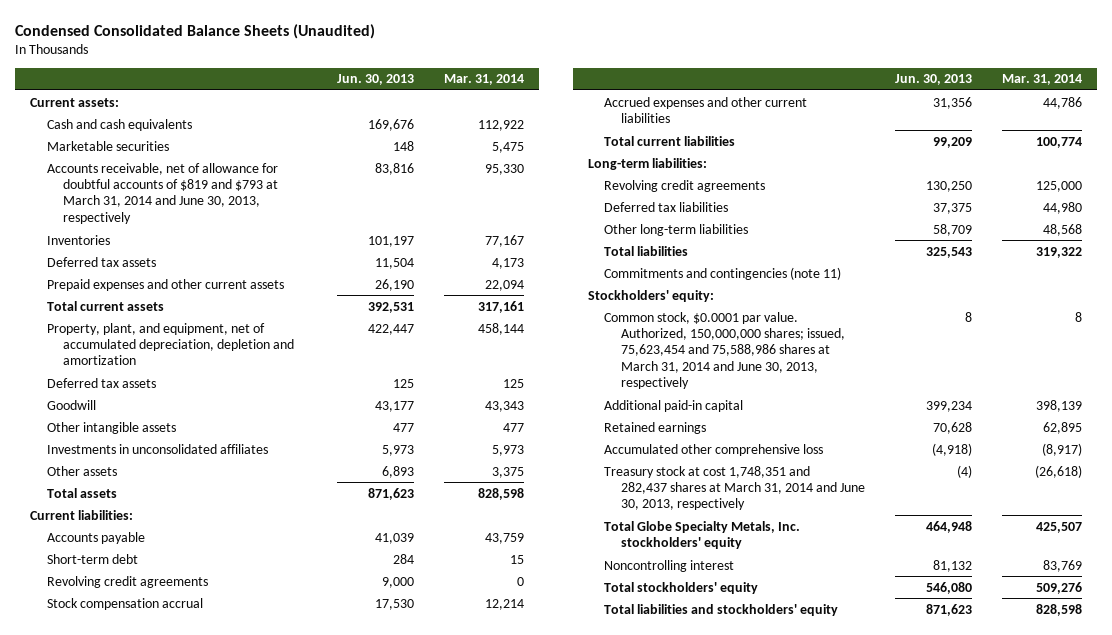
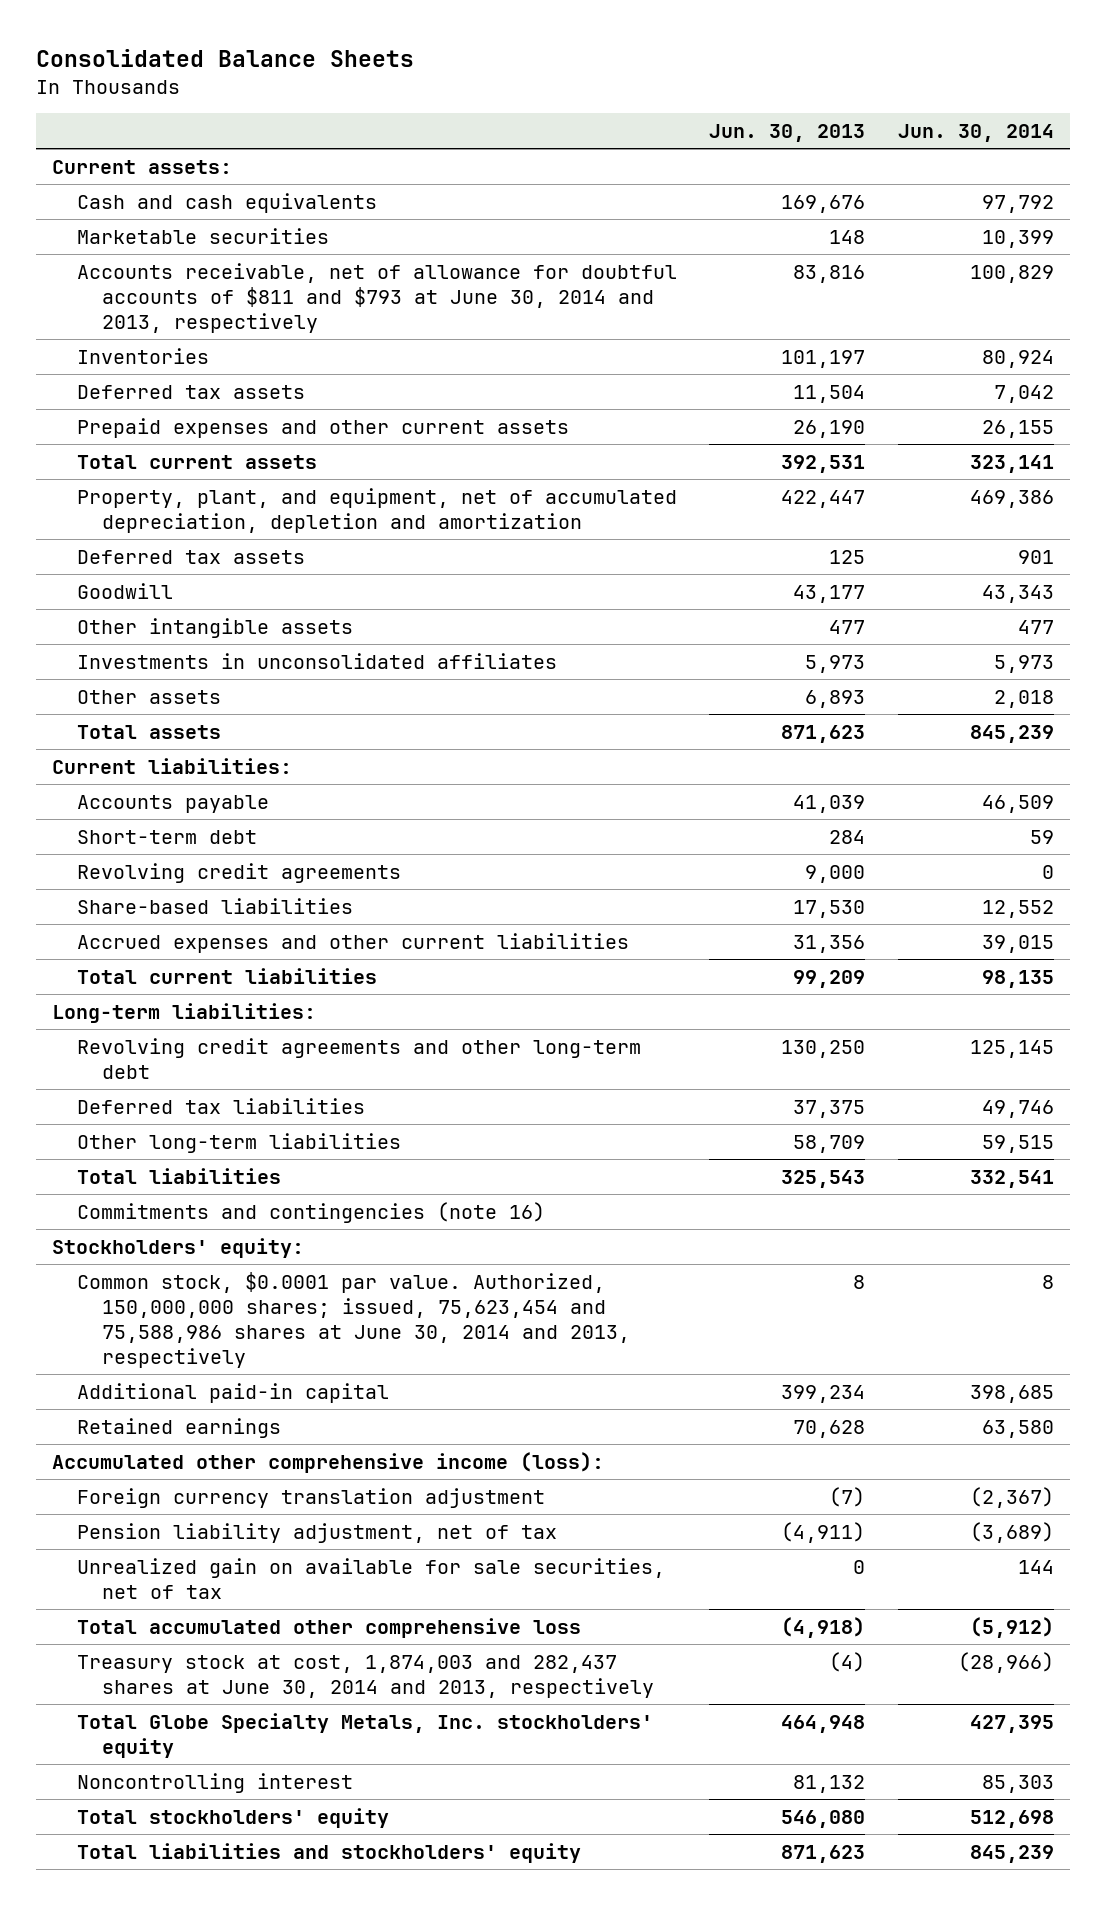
[15,23,376,39] Condensed Consolidated Balance Sheets (Unaudited) -> [36,48,415,67] Consolidated Balance Sheets
[444,74,525,86] Mar. 31, 2014 -> none
none -> [897,124,1054,143] Jun. 30, 2014
[46,162,279,224] Accounts receivable, net of allowance for doubtful accounts of $819 and $793 at March 31, 2014 and June 30, 2013, respectively -> [77,262,678,333] Accounts receivable, net of allowance for doubtful accounts of $811 and $793 at June 30, 2014 and 2013, respectively
[46,597,203,610] Stock compensation accrual -> [77,897,354,914] Share-based liabilities
[604,179,766,192] Revolving credit agreements -> [77,1037,642,1079] Revolving credit agreements and other long-term debt
[604,266,842,280] Commitments and contingencies (note 11) -> [77,1201,546,1223] Commitments and contingencies (note 16)
[604,311,845,390] Common stock, $0.0001 par value. Authorized, 150,000,000 shares; issued, 75,623,454 and 75,588,986 shares at March 31, 2014 and June 30, 2013, respectively -> [77,1271,630,1368] Common stock, $0.0001 par value. Authorized, 150,000,000 shares; issued, 75,623,454 and 75,588,986 shares at June 30, 2014 and 2013, respectively
none -> [52,1451,605,1473] Accumulated other comprehensive income (loss):
none -> [77,1487,546,1508] Foreign currency translation adjustment
none -> [77,1522,558,1543] Pension liability adjustment, net of tax
none -> [77,1557,666,1599] Unrealized gain on available for sale securities, net of tax
[604,443,824,456] Accumulated other comprehensive loss -> [77,1617,582,1638] Total accumulated other comprehensive loss
[604,465,865,511] Treasury stock at cost 1,748,351 and 282,437 shares at March 31, 2014 and June 30, 2013, respectively -> [77,1654,654,1698] Treasury stock at cost, 1,874,003 and 282,437 shares at June 30, 2014 and 2013, respectively

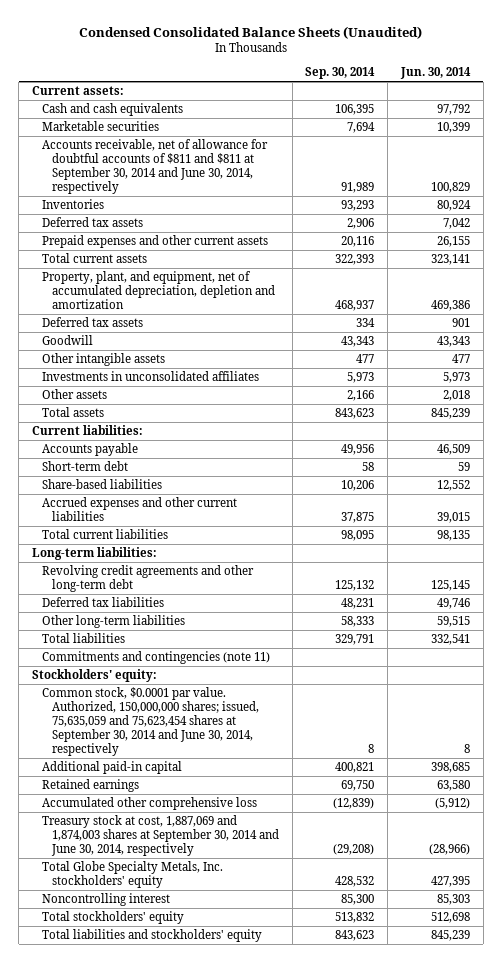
[36,48,415,67] Consolidated Balance Sheets -> [79,25,423,39] Condensed Consolidated Balance Sheets (Unaudited)
[709,124,866,143] Jun. 30, 2013 -> none
none -> [305,67,376,80] Sep. 30, 2014
[77,262,678,333] Accounts receivable, net of allowance for doubtful accounts of $811 and $793 at June 30, 2014 and 2013, respectively -> [42,138,269,195] Accounts receivable, net of allowance for doubtful accounts of $811 and $811 at September 30, 2014 and June 30, 2014, respectively
[77,862,402,883] Revolving credit agreements -> none
[77,1201,546,1223] Commitments and contingencies (note 16) -> [42,650,271,664] Commitments and contingencies (note 11)
[77,1271,630,1368] Common stock, $0.0001 par value. Authorized, 150,000,000 shares; issued, 75,623,454 and 75,588,986 shares at June 30, 2014 and 2013, respectively -> [42,686,259,757] Common stock, $0.0001 par value. Authorized, 150,000,000 shares; issued, 75,635,059 and 75,623,454 shares at September 30, 2014 and June 30, 2014, respectively
[52,1451,605,1473] Accumulated other comprehensive income (loss): -> none
[77,1487,546,1508] Foreign currency translation adjustment -> none
[77,1522,558,1543] Pension liability adjustment, net of tax -> none
[77,1557,666,1599] Unrealized gain on available for sale securities, net of tax -> none
[77,1617,582,1638] Total accumulated other comprehensive loss -> [42,796,258,810] Accumulated other comprehensive loss
[77,1654,654,1698] Treasury stock at cost, 1,874,003 and 282,437 shares at June 30, 2014 and 2013, respectively -> [42,814,279,857] Treasury stock at cost, 1,887,069 and 1,874,003 shares at September 30, 2014 and June 30, 2014, respectively

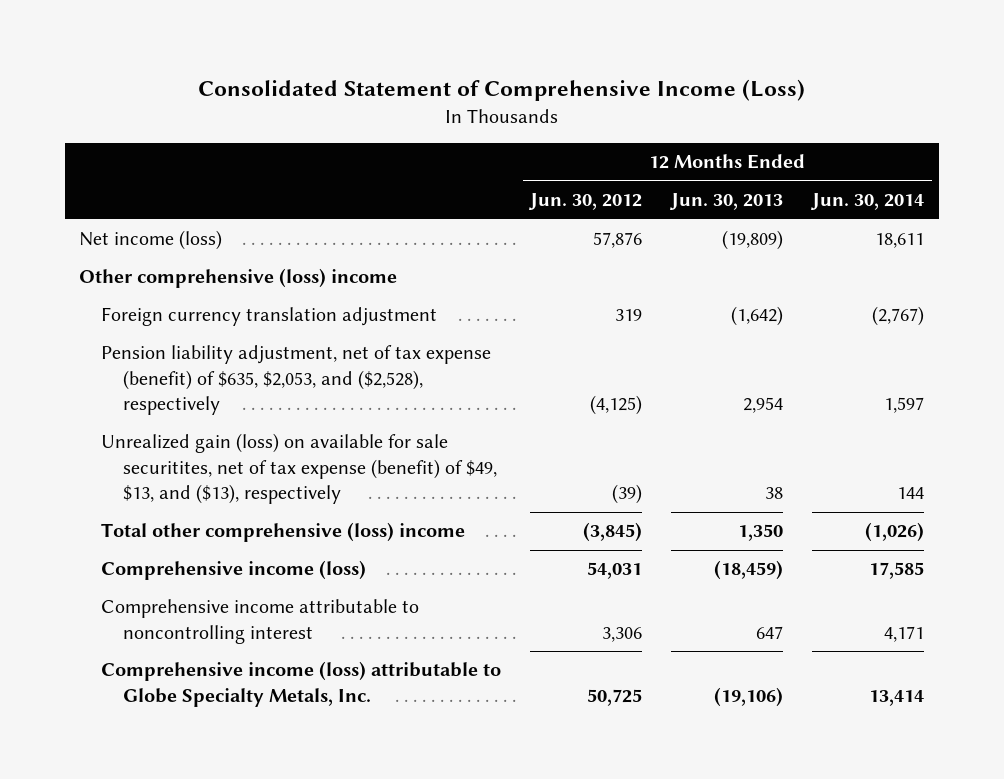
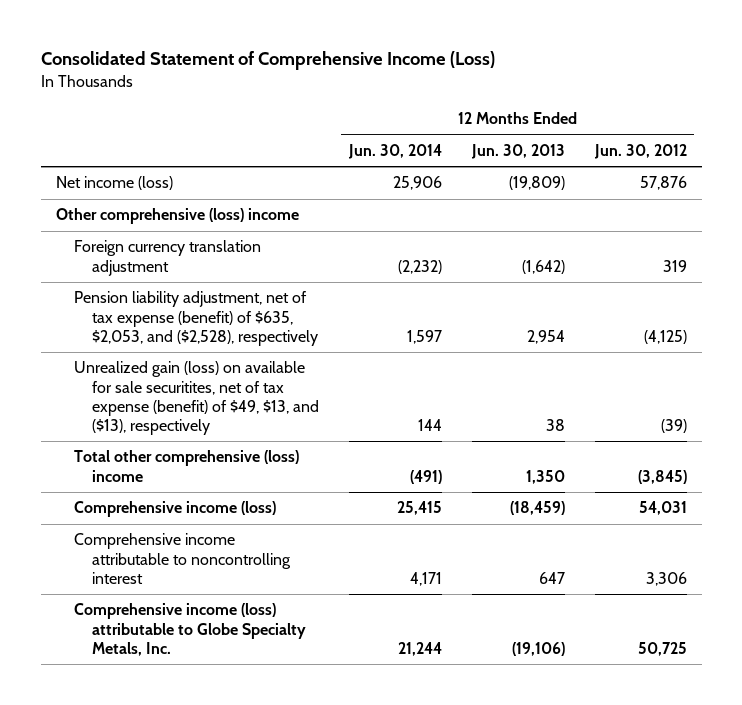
[875,233,925,249] 18,611 -> [392,176,442,191] 25,906
[872,306,925,327] (2,767) -> [397,259,442,274] (2,232)
[865,522,925,543] (1,026) -> [409,469,442,484] (491)
[869,562,925,580] 17,585 -> [396,501,442,516] 25,415
[869,689,925,706] 13,414 -> [397,641,442,656] 21,244

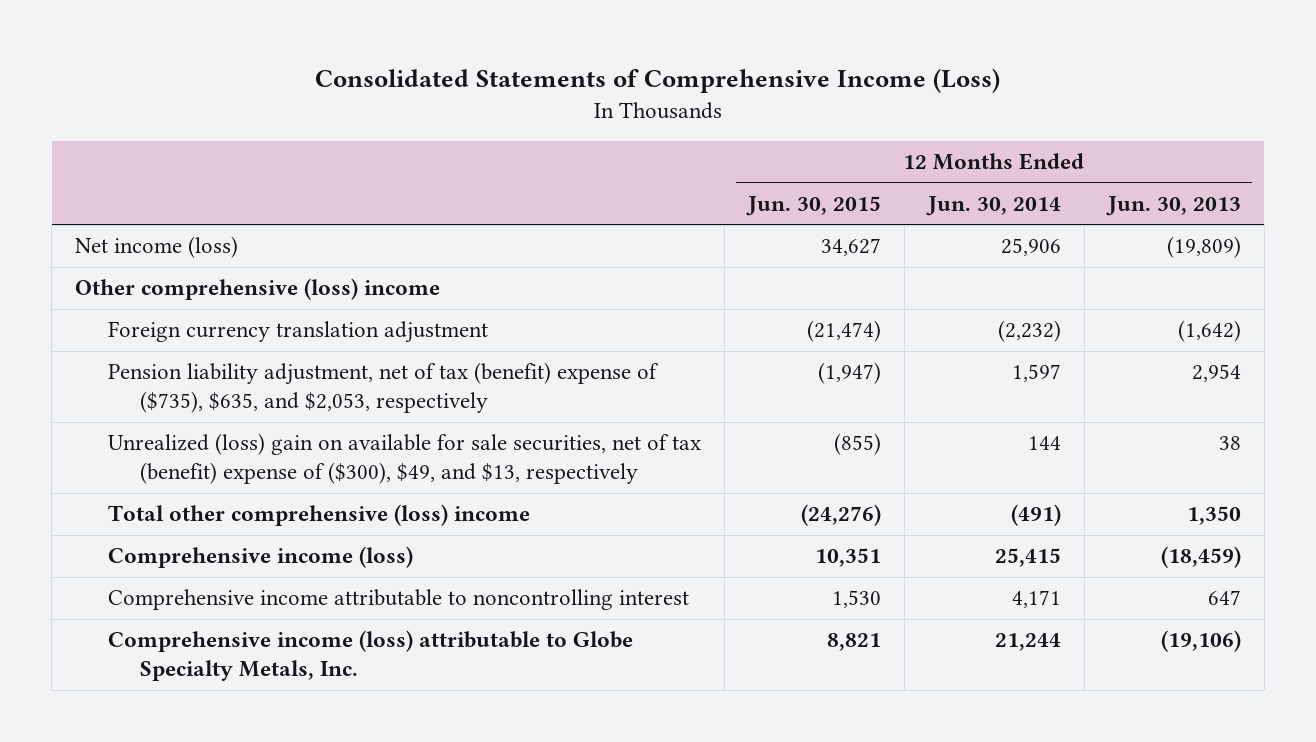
[40,51,495,71] Consolidated Statement of Comprehensive Income (Loss) -> [315,68,1001,94] Consolidated Statements of Comprehensive Income (Loss)
[593,144,687,160] Jun. 30, 2012 -> none
none -> [745,195,881,216] Jun. 30, 2015
[73,291,318,346] Pension liability adjustment, net of tax expense (benefit) of $635, $2,053, and ($2,528), respectively -> [107,362,659,414] Pension liability adjustment, net of tax (benefit) expense of ($735), $635, and $2,053, respectively
[73,361,319,435] Unrealized gain (loss) on available for sale securitites, net of tax expense (benefit) of $49, $13, and ($13), respectively -> [107,433,701,485] Unrealized (loss) gain on available for sale securities, net of tax (benefit) expense of ($300), $49, and $13, respectively

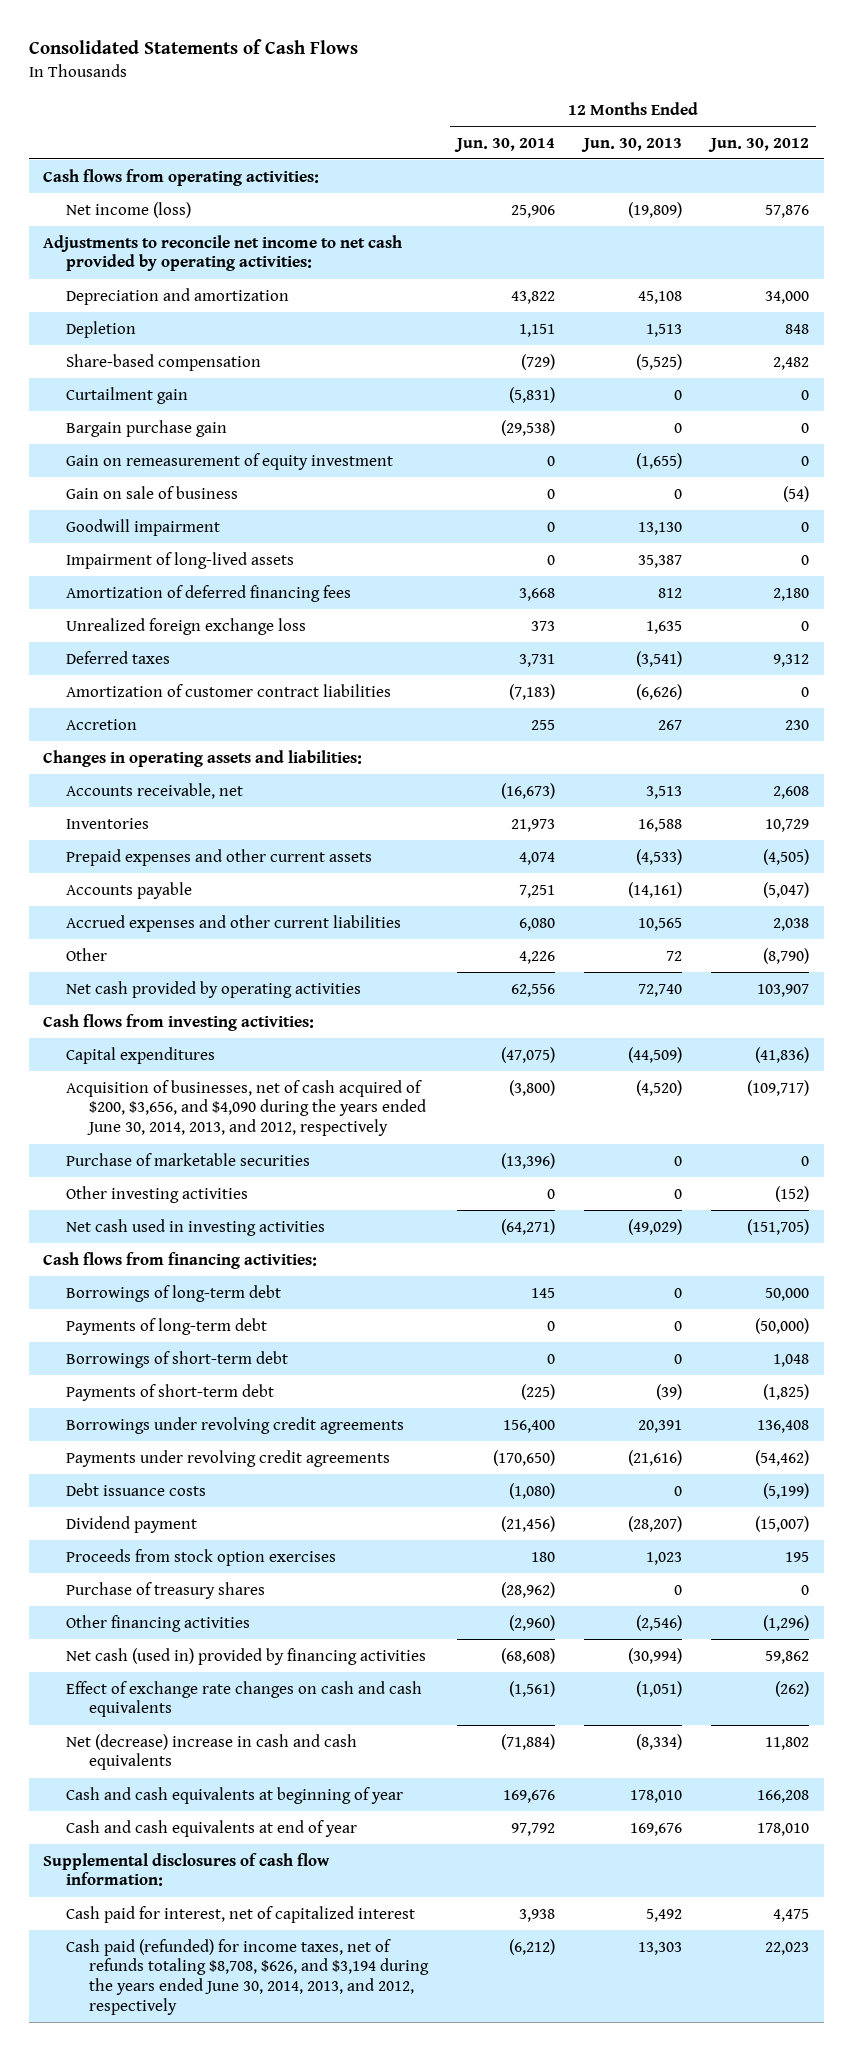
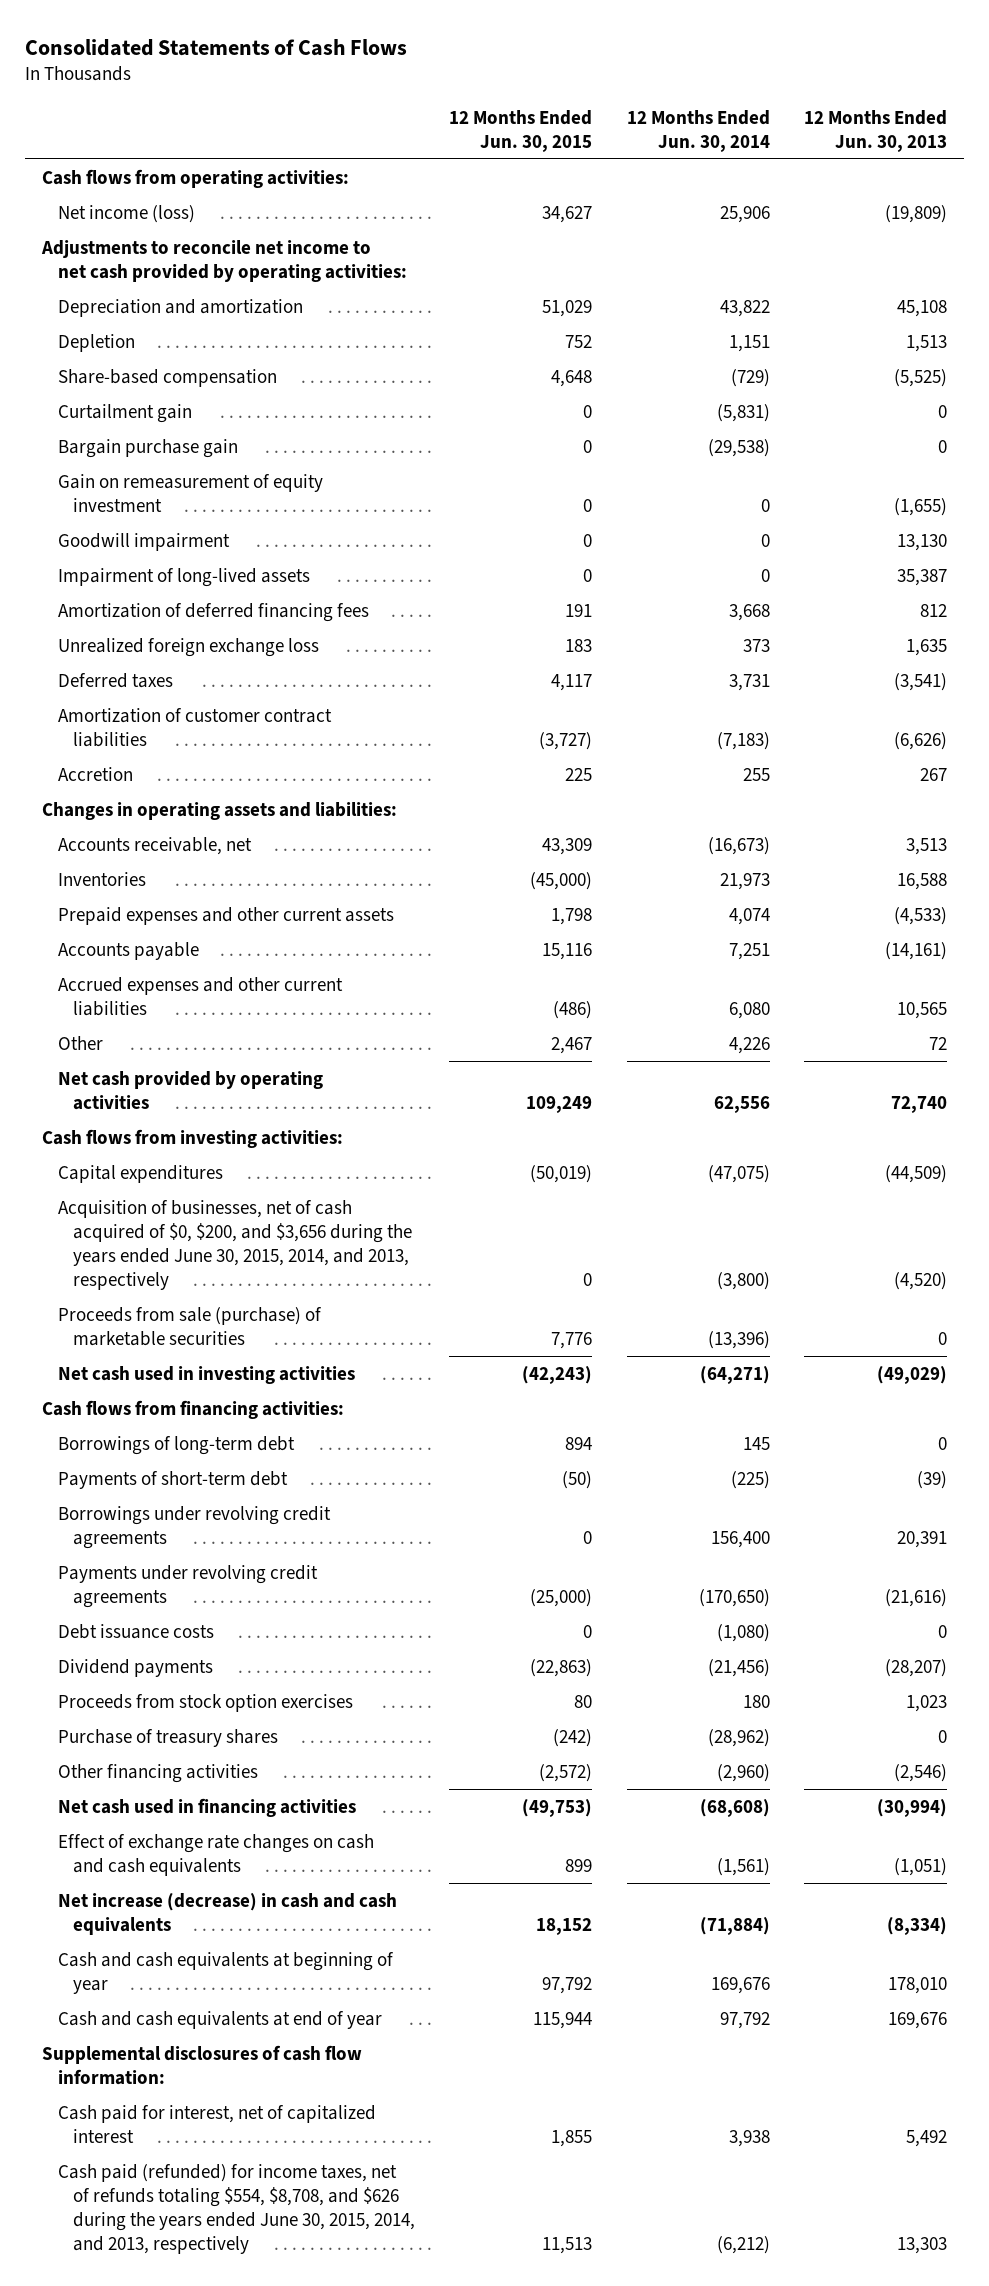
[708,137,810,152] Jun. 30, 2012 -> none
none -> [449,109,593,152] 12 Months Ended Jun. 30, 2015
[66,485,239,499] Gain on sale of business -> none
[66,1185,249,1203] Other investing activities -> none
[66,1079,427,1137] Acquisition of businesses, net of cash acquired of $200, $3,656, and $4,090 during the years ended June 30, 2014, 2013, and 2012, respectively -> [57,1200,413,1290] Acquisition of businesses, net of cash acquired of $0, $200, and $3,656 during the years ended June 30, 2015, 2014, and 2013, respectively
[66,1152,311,1166] Purchase of marketable securities -> [57,1307,322,1346] Proceeds from sale (purchase) of marketable securities
[66,1317,268,1335] Payments of long-term debt -> none
[66,1350,289,1368] Borrowings of short-term debt -> none
[66,1515,198,1533] Dividend payment -> [57,1659,213,1678] Dividend payments
[66,1647,427,1665] Net cash (used in) provided by financing activities -> [57,1798,356,1818] Net cash used in financing activities
[66,1733,358,1771] Net (decrease) increase in cash and cash equivalents -> [57,1893,397,1935] Net increase (decrease) in cash and cash equivalents
[66,1938,430,2016] Cash paid (refunded) for income taxes, net of refunds totaling $8,708, $626, and $3,194 during the years ended June 30, 2014, 2013, and 2012, respectively -> [57,2164,416,2254] Cash paid (refunded) for income taxes, net of refunds totaling $554, $8,708, and $626 during the years ended June 30, 2015, 2014, and 2013, respectively

